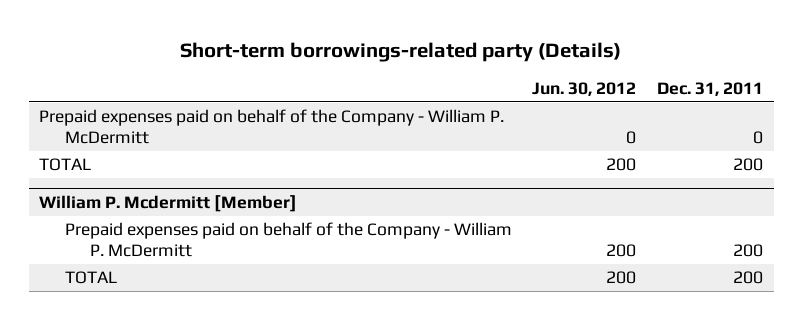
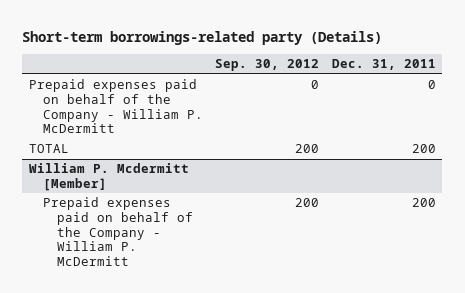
[532,81,637,96] Jun. 30, 2012 -> none
none -> [215,59,320,72] Sep. 30, 2012
[64,271,117,285] TOTAL -> none

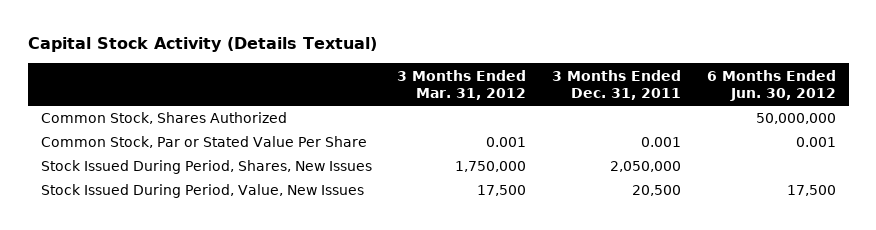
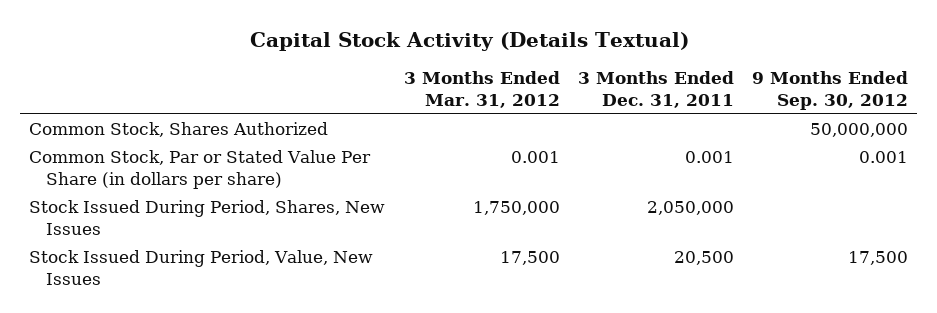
[706,69,836,102] 6 Months Ended Jun. 30, 2012 -> none
none -> [751,71,908,110] 9 Months Ended Sep. 30, 2012
[40,136,367,149] Common Stock, Par or Stated Value Per Share -> [29,150,372,189] Common Stock, Par or Stated Value Per Share (in dollars per share)

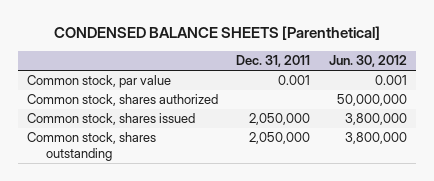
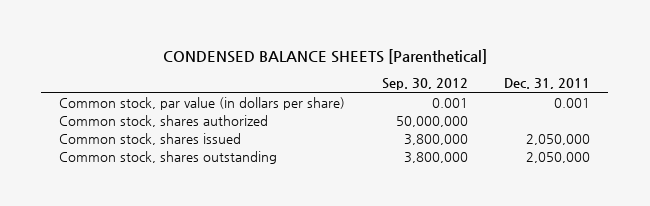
[328,55,407,68] Jun. 30, 2012 -> none
none -> [381,78,468,91] Sep. 30, 2012
[26,75,171,89] Common stock, par value -> [59,96,346,110] Common stock, par value (in dollars per share)

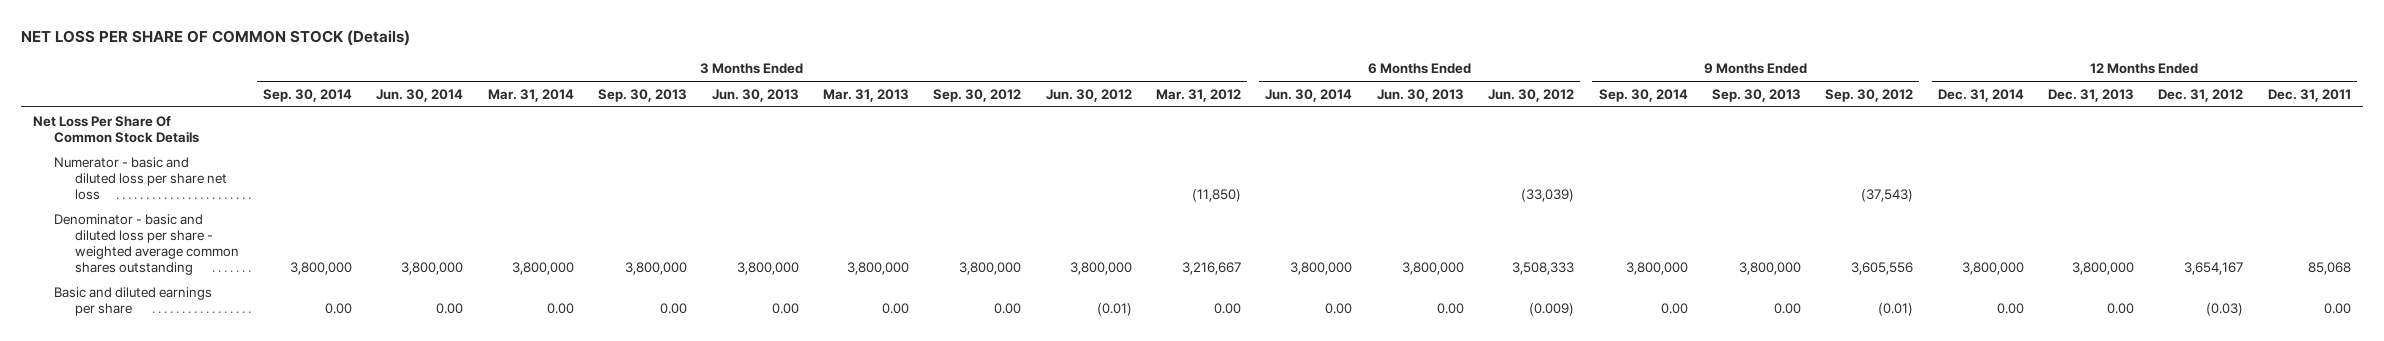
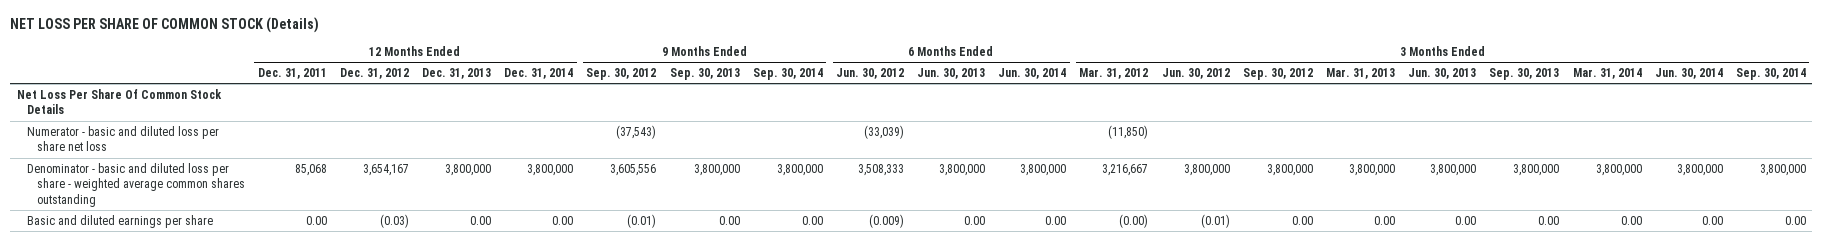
[1214,302,1242,314] 0.00 -> [1119,213,1149,228] (0.00)

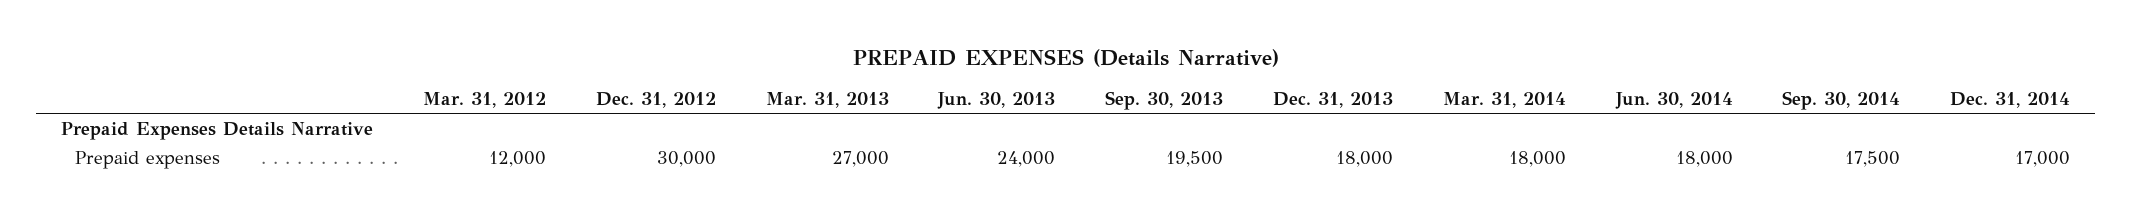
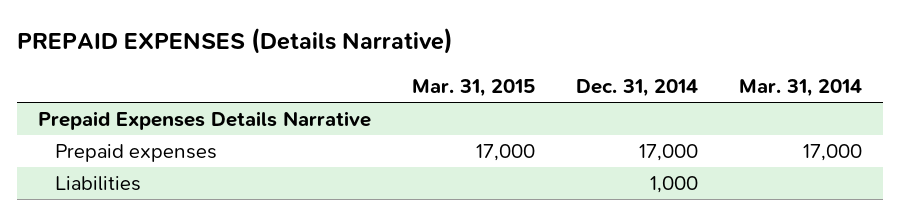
[423,92,547,109] Mar. 31, 2012 -> none
[595,92,716,109] Dec. 31, 2012 -> none
[765,92,889,109] Mar. 31, 2013 -> none
[937,92,1056,110] Jun. 30, 2013 -> none
[1105,91,1224,111] Sep. 30, 2013 -> none
[1272,92,1393,109] Dec. 31, 2013 -> none
[1614,92,1733,110] Jun. 30, 2014 -> none
[1782,91,1901,111] Sep. 30, 2014 -> none
none -> [411,78,535,97] Mar. 31, 2015
[1508,151,1566,168] 18,000 -> [803,144,863,162] 17,000
none -> [55,176,142,192] Liabilities

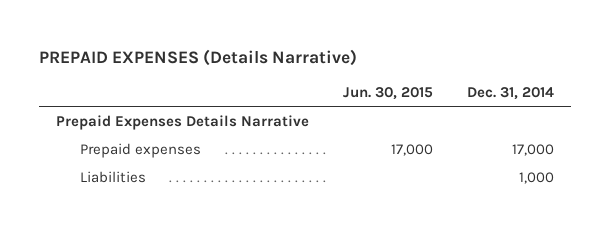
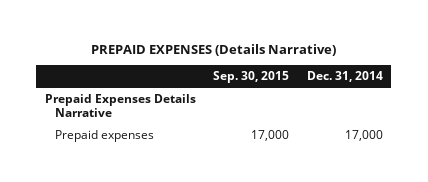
[343,86,434,100] Jun. 30, 2015 -> none
none -> [213,71,290,84] Sep. 30, 2015
[80,170,147,183] Liabilities -> none

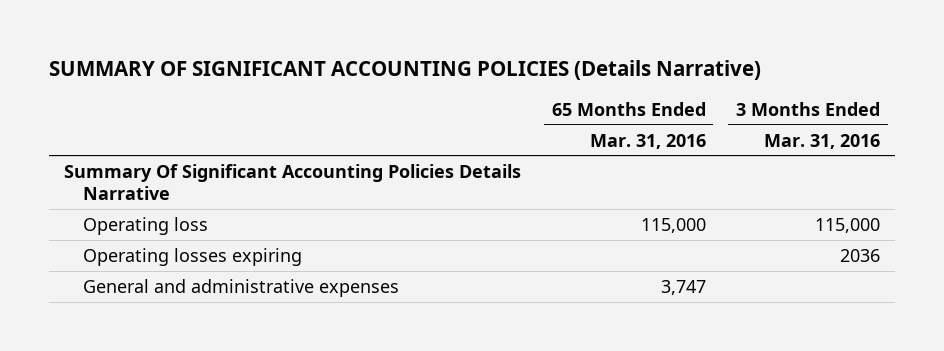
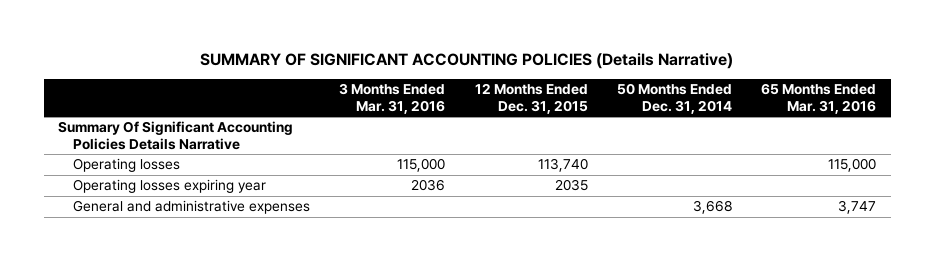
none -> [474,83,588,114] 12 Months Ended Dec. 31, 2015
none -> [617,83,733,114] 50 Months Ended Dec. 31, 2014
[82,216,208,235] Operating loss -> [72,158,180,173] Operating losses
[82,247,302,266] Operating losses expiring -> [72,179,266,194] Operating losses expiring year

